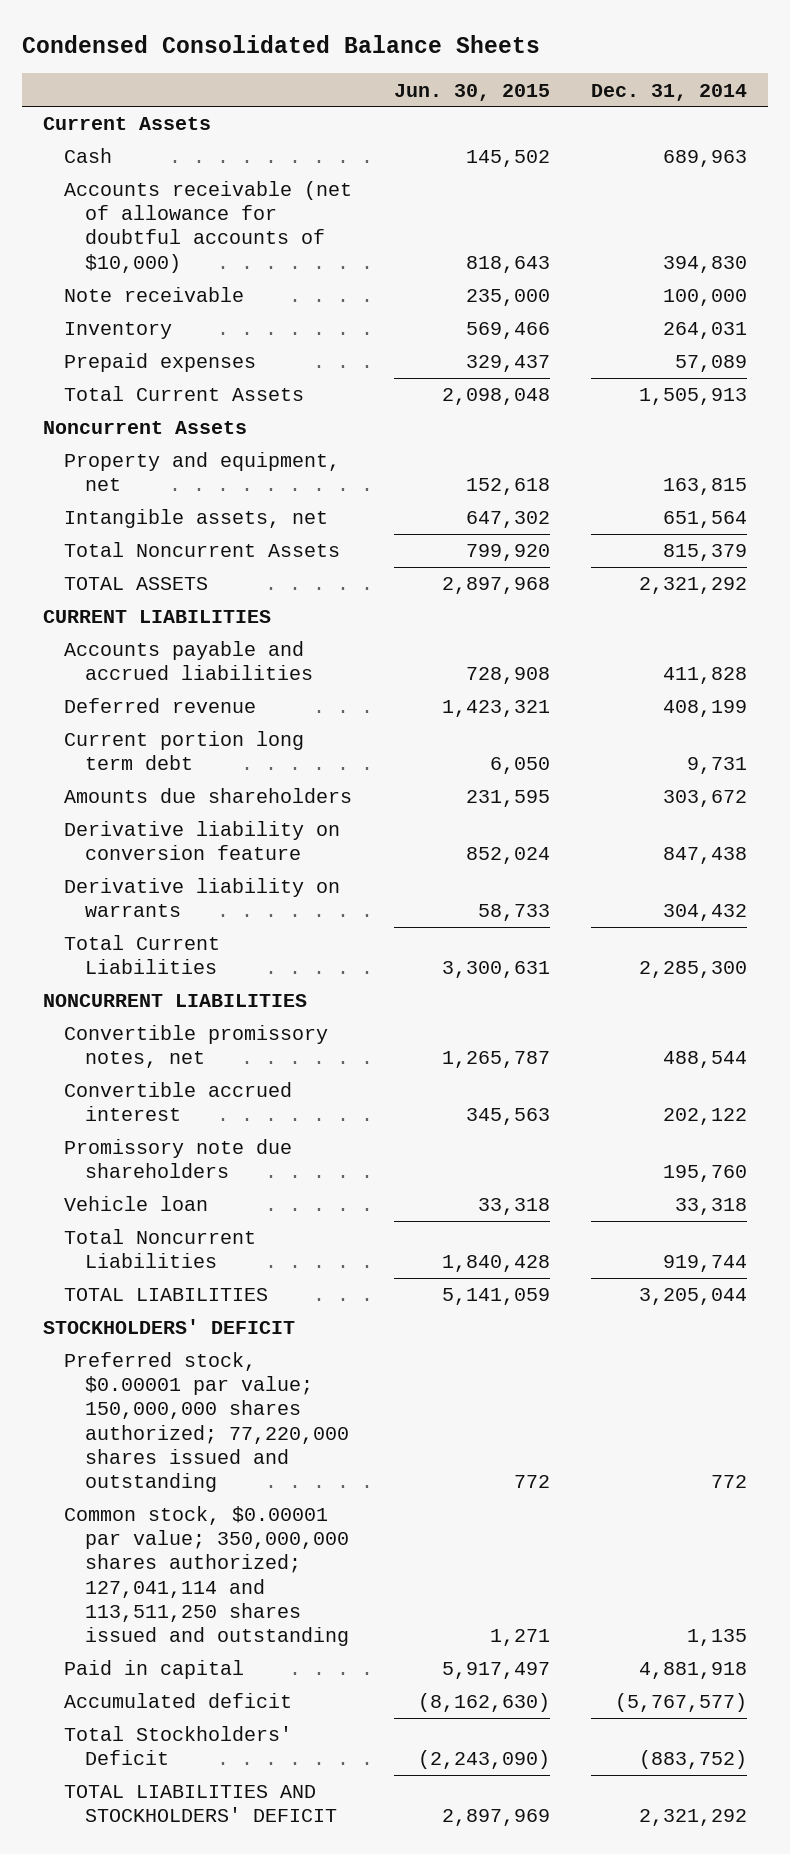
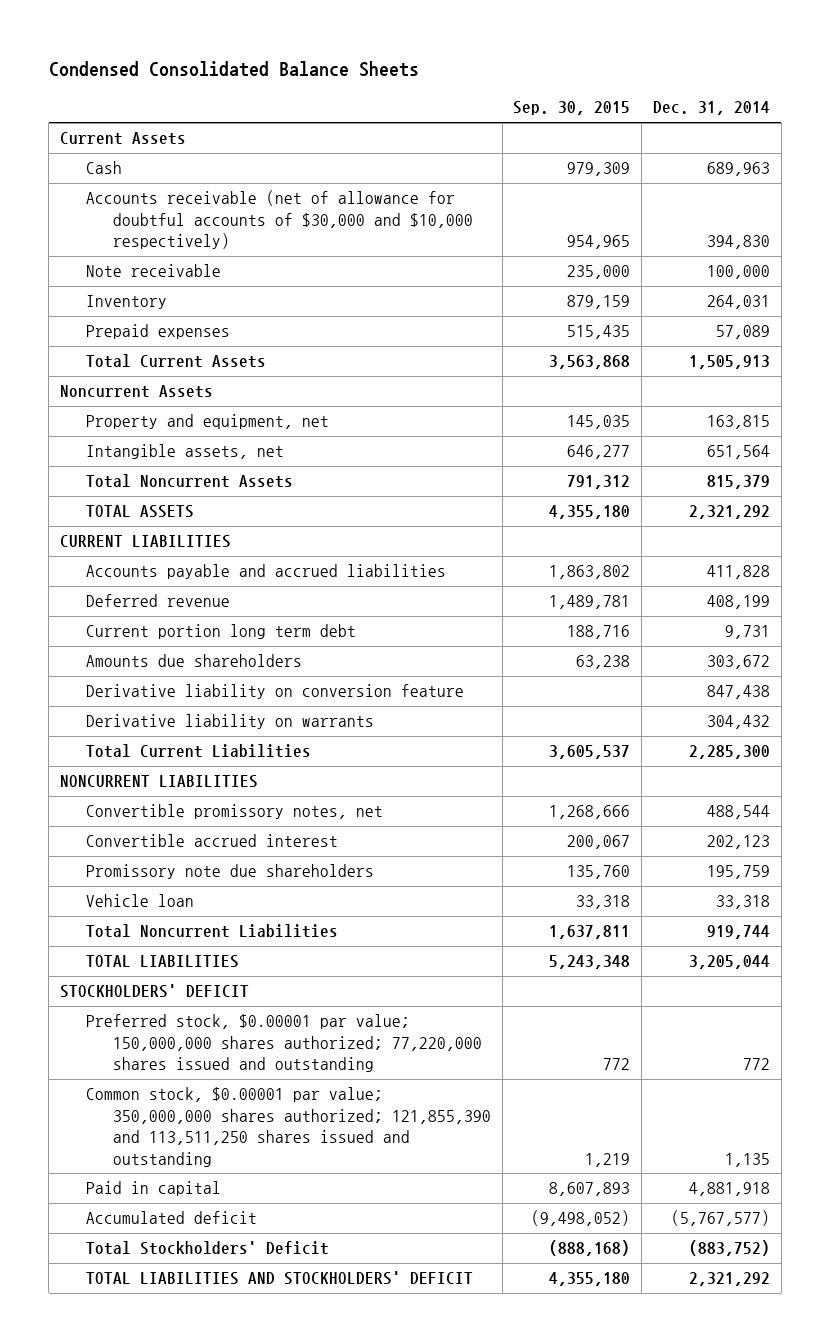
[393,83,550,101] Jun. 30, 2015 -> none
none -> [513,101,631,116] Sep. 30, 2015
[64,181,353,273] Accounts receivable (net of allowance for doubtful accounts of $10,000) -> [86,190,473,250] Accounts receivable (net of allowance for doubtful accounts of $30,000 and $10,000 respectively)
[663,1108,748,1126] 202,122 -> [706,835,770,850] 202,123
[663,1165,748,1183] 195,760 -> [706,865,770,880] 195,759
[64,1506,350,1646] Common stock, $0.00001 par value; 350,000,000 shares authorized; 127,041,114 and 113,511,250 shares issued and outstanding -> [86,1087,491,1167] Common stock, $0.00001 par value; 350,000,000 shares authorized; 121,855,390 and 113,511,250 shares issued and outstanding

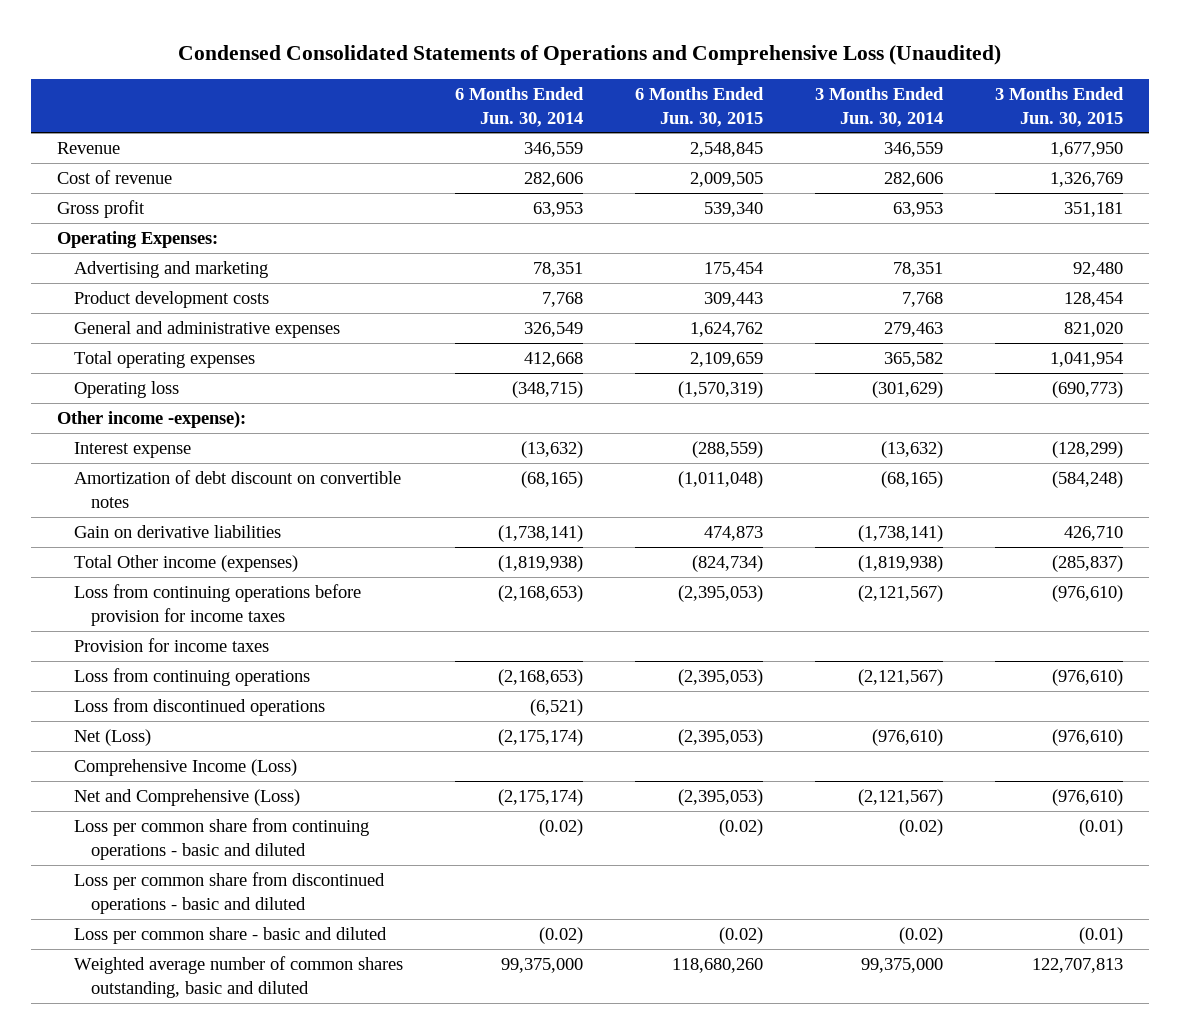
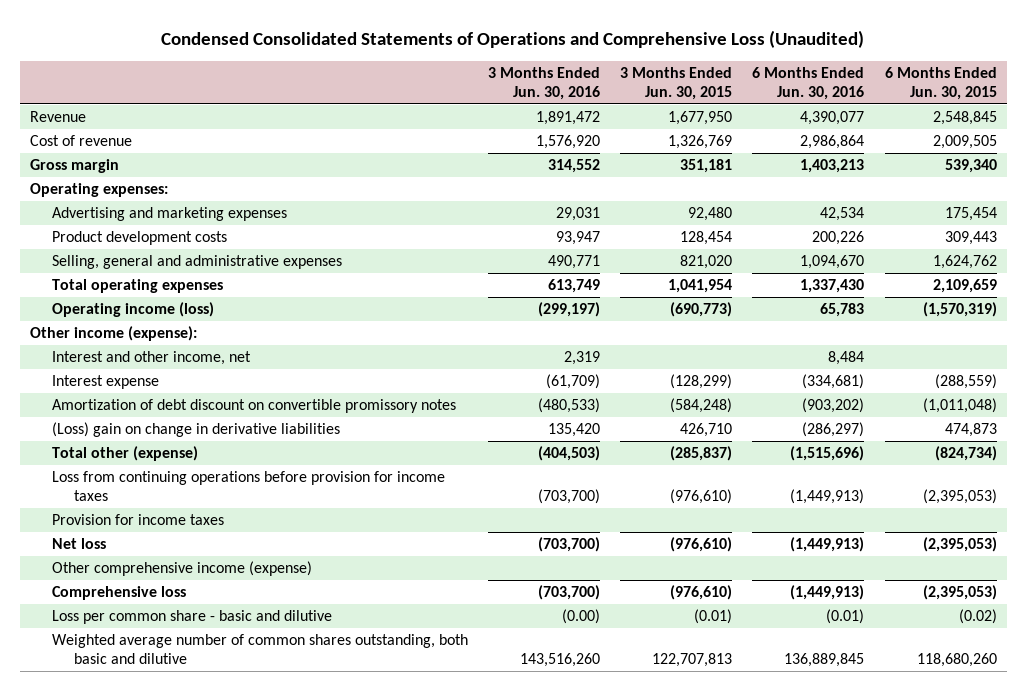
[454,86,584,127] 6 Months Ended Jun. 30, 2014 -> none
[814,86,944,127] 3 Months Ended Jun. 30, 2014 -> none
none -> [488,66,601,100] 3 Months Ended Jun. 30, 2016
none -> [752,66,865,100] 6 Months Ended Jun. 30, 2016
[56,200,145,219] Gross profit -> [29,159,119,174] Gross margin
[56,231,218,249] Operating Expenses: -> [29,183,168,198] Operating expenses:
[73,261,268,279] Advertising and marketing -> [52,207,288,222] Advertising and marketing expenses
[73,321,340,339] General and administrative expenses -> [52,255,343,270] Selling, general and administrative expenses
[73,381,179,399] Operating loss -> [52,302,215,318] Operating income (loss)
[56,411,246,429] Other income -expense): -> [29,326,197,342] Other income (expense):
none -> [52,351,252,366] Interest and other income, net
[73,470,401,509] Amortization of debt discount on convertible notes -> [52,399,457,414] Amortization of debt discount on convertible promissory notes
[73,525,281,539] Gain on derivative liabilities -> [52,422,341,438] (Loss) gain on change in derivative liabilities
[73,555,298,573] Total Other income (expenses) -> [52,446,199,462] Total other (expense)
[73,668,310,687] Loss from continuing operations -> none
[73,698,325,717] Loss from discontinued operations -> none
[73,818,369,861] Loss per common share from continuing operations - basic and diluted -> none
[73,872,385,915] Loss per common share from discontinued operations - basic and diluted -> none
[73,729,151,747] Net (Loss) -> [52,538,107,550] Net loss
[73,759,297,777] Comprehensive Income (Loss) -> [52,561,313,577] Other comprehensive income (expense)
[73,789,300,807] Net and Comprehensive (Loss) -> [52,586,187,601] Comprehensive loss
[73,927,387,945] Loss per common share - basic and diluted -> [52,610,333,625] Loss per common share - basic and dilutive
[73,956,403,999] Weighted average number of common shares outstanding, basic and diluted -> [52,634,469,665] Weighted average number of common shares outstanding, both basic and dilutive

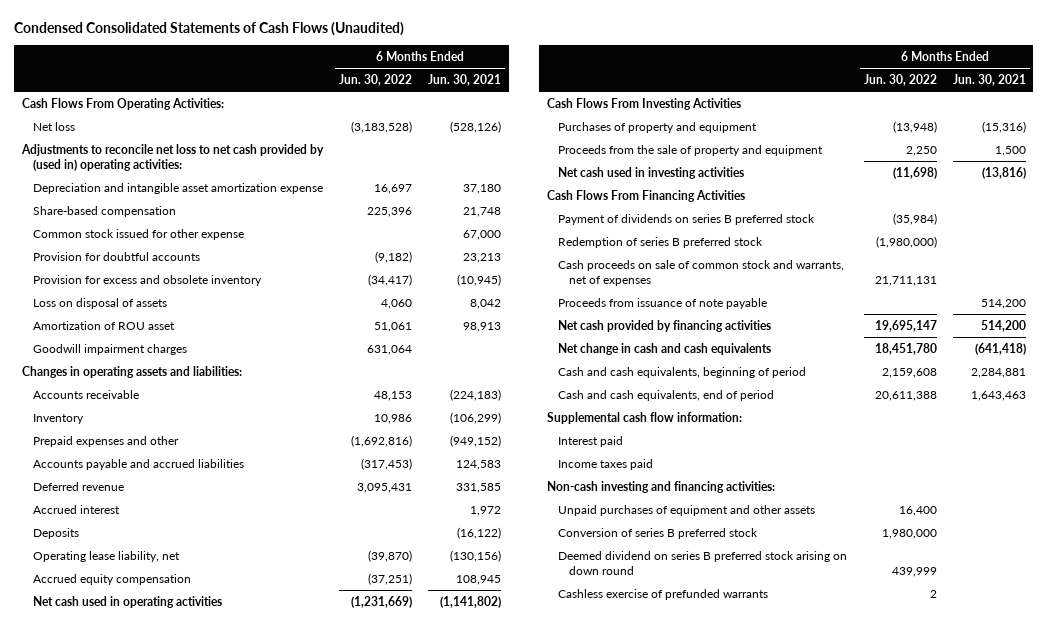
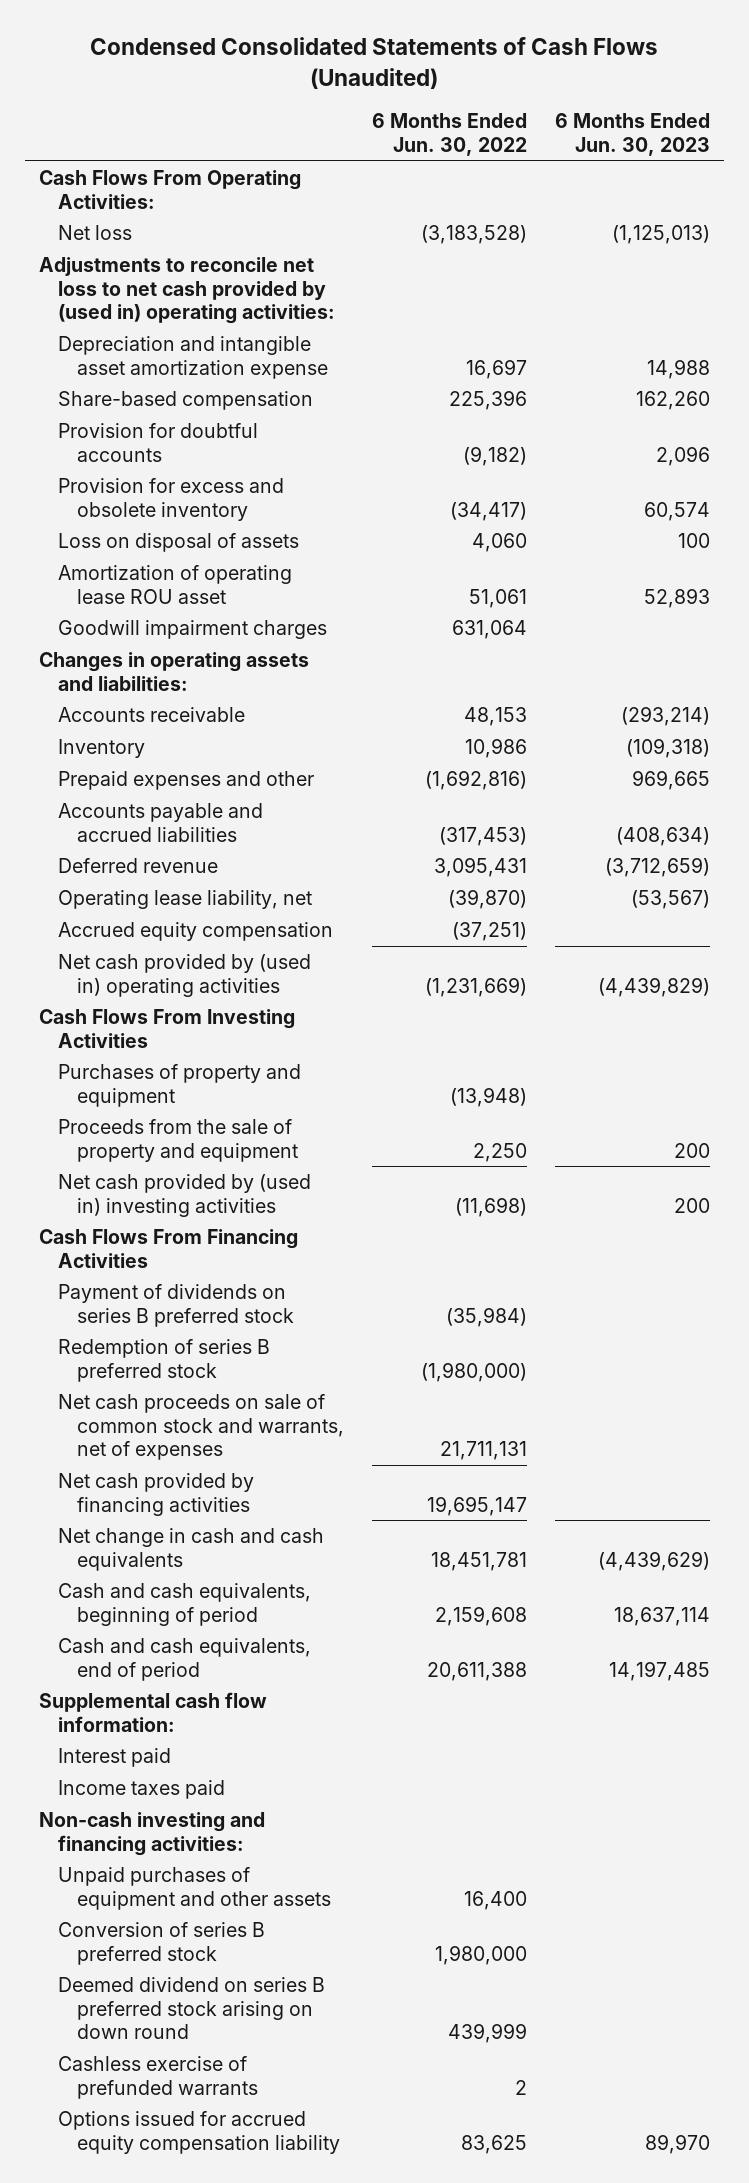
[427,74,501,87] Jun. 30, 2021 -> none
none -> [554,113,710,157] 6 Months Ended Jun. 30, 2023
[32,229,244,241] Common stock issued for other expense -> none
[32,321,175,331] Amortization of ROU asset -> [57,564,292,604] Amortization of operating lease ROU asset
[32,505,120,515] Accrued interest -> none
[32,528,79,540] Deposits -> none
[32,596,222,609] Net cash used in operating activities -> [57,953,311,997] Net cash provided by (used in) operating activities
[557,167,744,180] Net cash used in investing activities -> [57,1173,311,1217] Net cash provided by (used in) investing activities
[557,298,767,310] Proceeds from issuance of note payable -> none
[557,260,844,286] Cash proceeds on sale of common stock and warrants, net of expenses -> [57,1393,344,1461] Net cash proceeds on sale of common stock and warrants, net of expenses
[874,343,937,356] 18,451,780 -> [430,1551,527,1571] 18,451,781
none -> [57,2110,340,2154] Options issued for accrued equity compensation liability

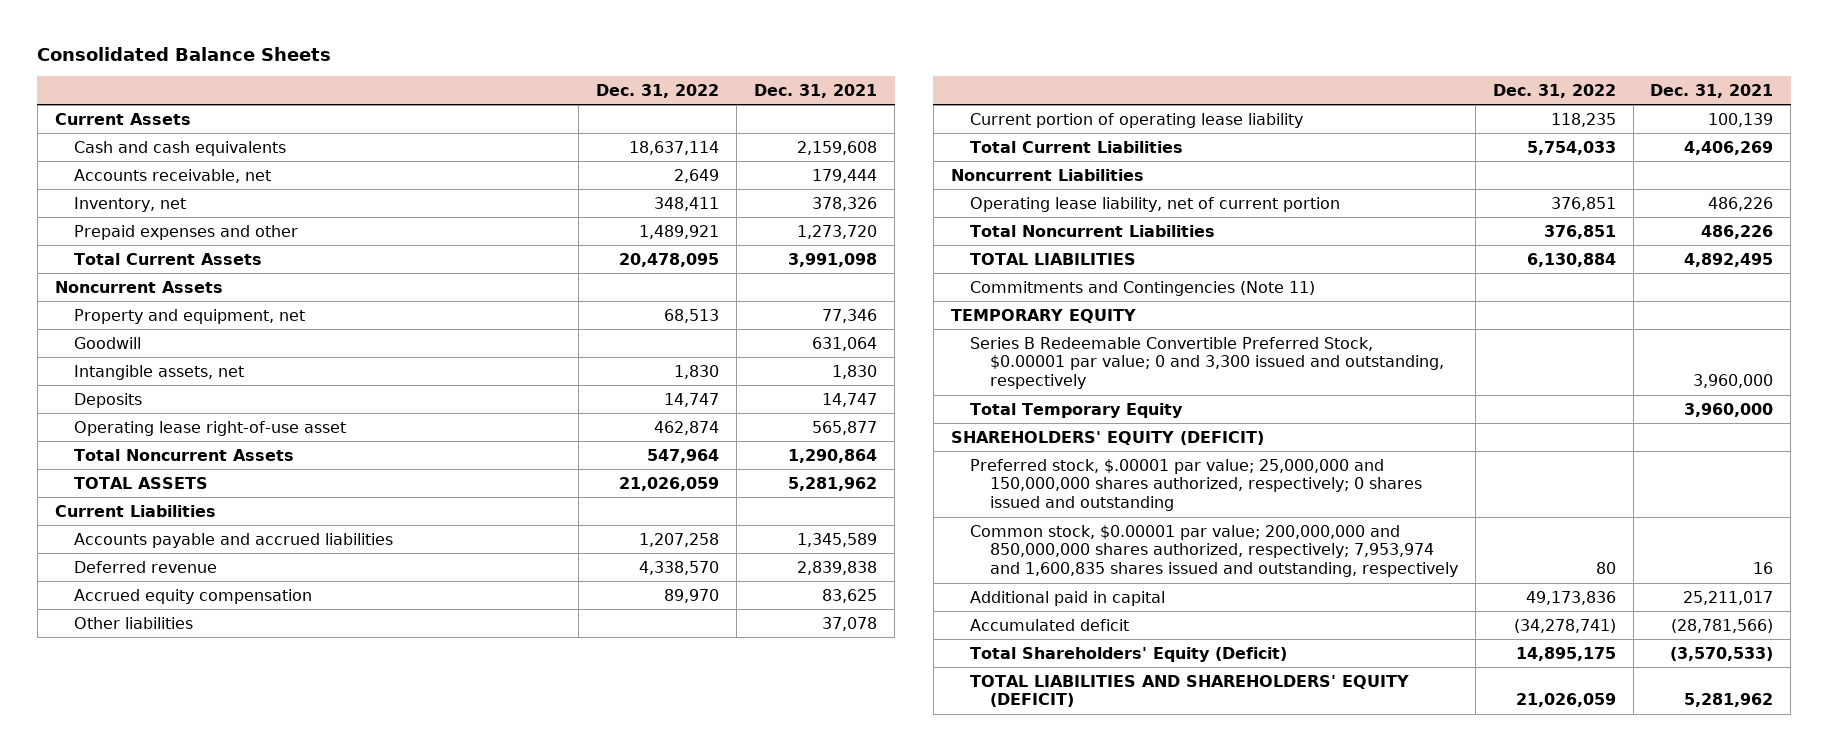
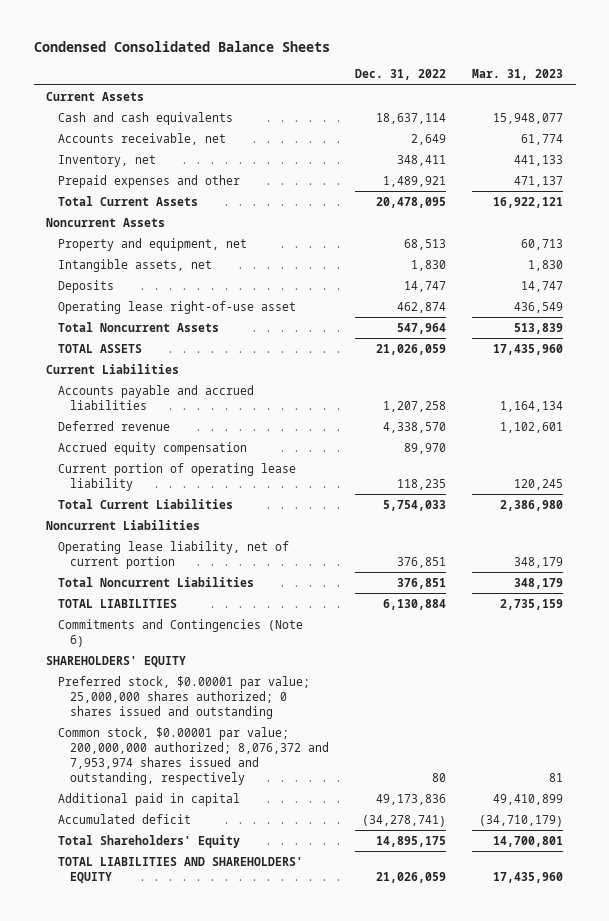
[37,46,332,61] Consolidated Balance Sheets -> [33,40,330,52] Condensed Consolidated Balance Sheets
[754,84,878,99] Dec. 31, 2021 -> none
none -> [471,69,563,81] Mar. 31, 2023
[74,336,142,349] Goodwill -> none
[74,616,194,629] Other liabilities -> none
[950,308,1136,323] TEMPORARY EQUITY -> none
[970,336,1444,390] Series B Redeemable Convertible Preferred Stock, $0.00001 par value; 0 and 3,300 issued and outstanding, respectively -> none
[970,402,1184,418] Total Temporary Equity -> none
[970,280,1316,296] Commitments and Contingencies (Note 11) -> [58,618,304,647] Commitments and Contingencies (Note 6)
[950,430,1264,445] SHAREHOLDERS' EQUITY (DEFICIT) -> [46,655,187,667] SHAREHOLDERS' EQUITY
[970,458,1422,512] Preferred stock, $.00001 par value; 25,000,000 and 150,000,000 shares authorized, respectively; 0 shares issued and outstanding -> [58,675,311,719] Preferred stock, $0.00001 par value; 25,000,000 shares authorized; 0 shares issued and outstanding
[970,524,1458,578] Common stock, $0.00001 par value; 200,000,000 and 850,000,000 shares authorized, respectively; 7,953,974 and 1,600,835 shares issued and outstanding, respectively -> [58,726,330,785] Common stock, $0.00001 par value; 200,000,000 authorized; 8,076,372 and 7,953,974 shares issued and outstanding, respectively
[970,646,1288,662] Total Shareholders' Equity (Deficit) -> [58,834,241,848] Total Shareholders' Equity
[970,674,1410,708] TOTAL LIABILITIES AND SHAREHOLDERS' EQUITY (DEFICIT) -> [58,856,304,883] TOTAL LIABILITIES AND SHAREHOLDERS' EQUITY

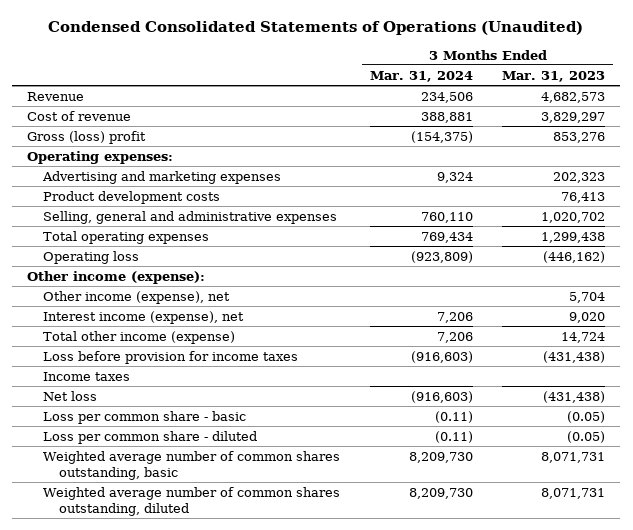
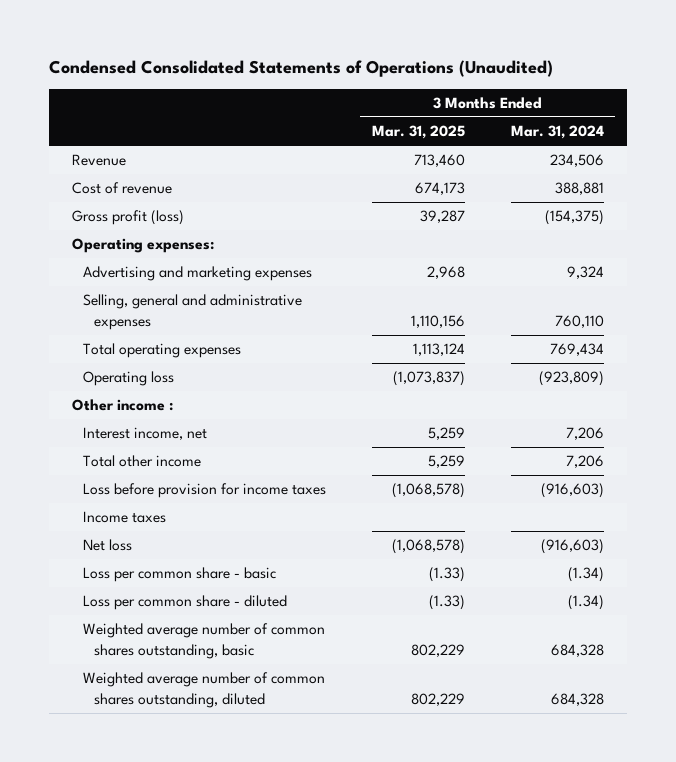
[502,70,606,82] Mar. 31, 2023 -> none
none -> [371,125,465,140] Mar. 31, 2025
[27,130,147,144] Gross (loss) profit -> [71,210,184,226] Gross profit (loss)
[43,190,221,204] Product development costs -> none
[43,290,231,304] Other income (expense), net -> none
[27,270,206,284] Other income (expense): -> [71,399,173,412] Other income :
[43,310,245,324] Interest income (expense), net -> [82,427,207,441] Interest income, net
[43,330,236,344] Total other income (expense) -> [82,455,201,468] Total other income
[434,410,473,423] (0.11) -> [567,567,604,583] (1.34)
[434,430,473,443] (0.11) -> [567,595,604,611] (1.34)
[408,451,473,463] 8,209,730 -> [550,643,604,657] 684,328
[408,487,473,499] 8,209,730 -> [550,692,604,706] 684,328

